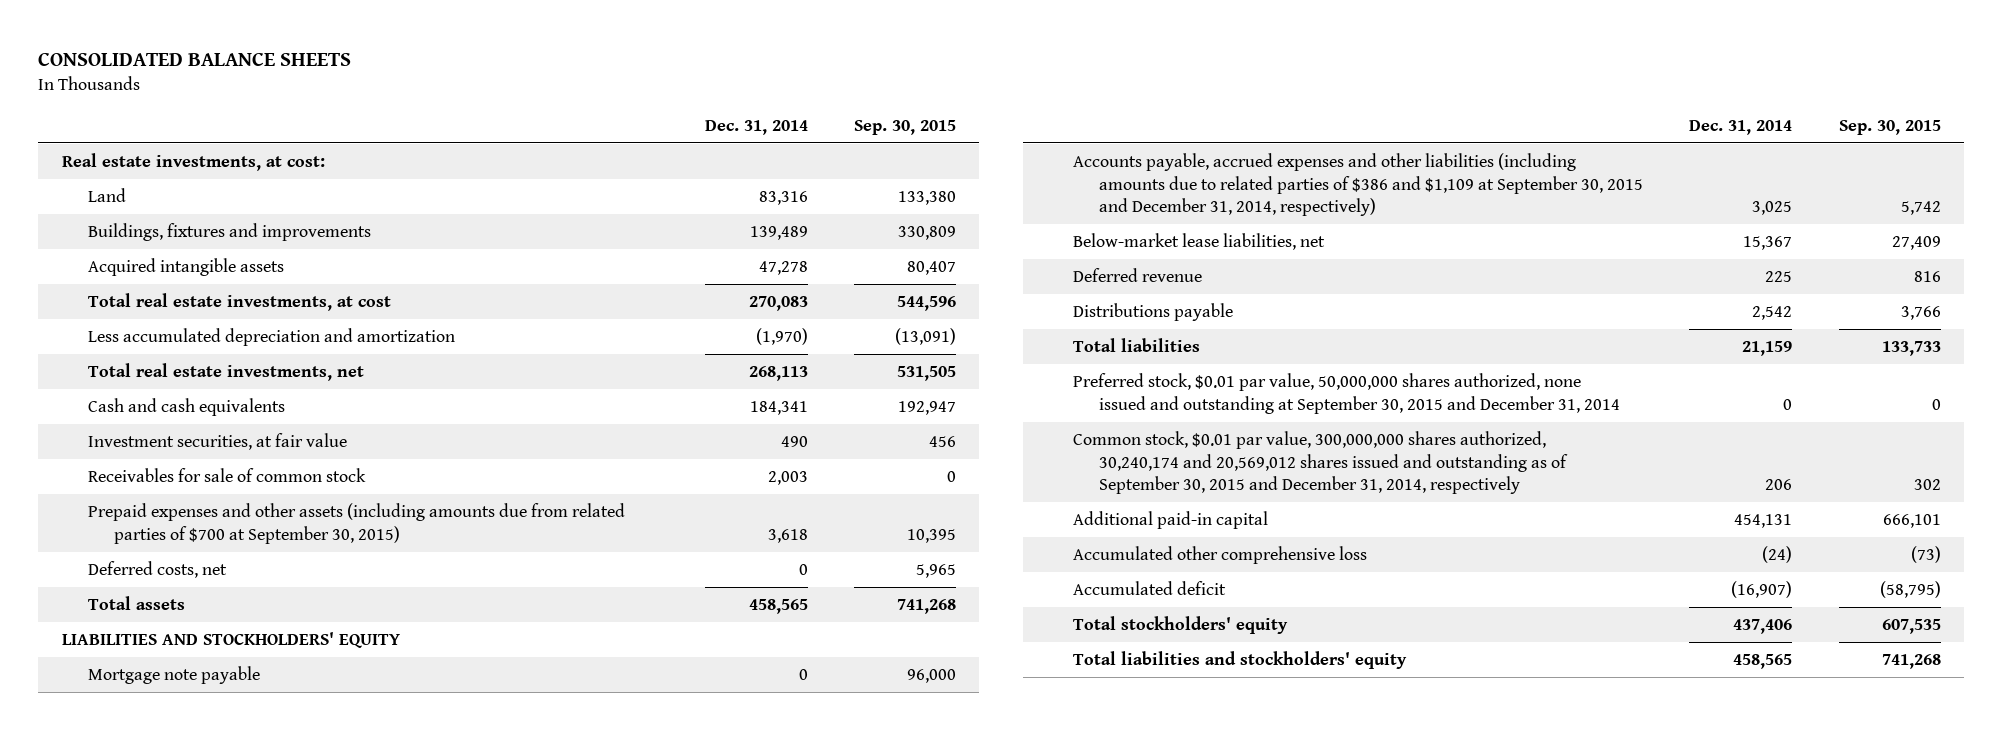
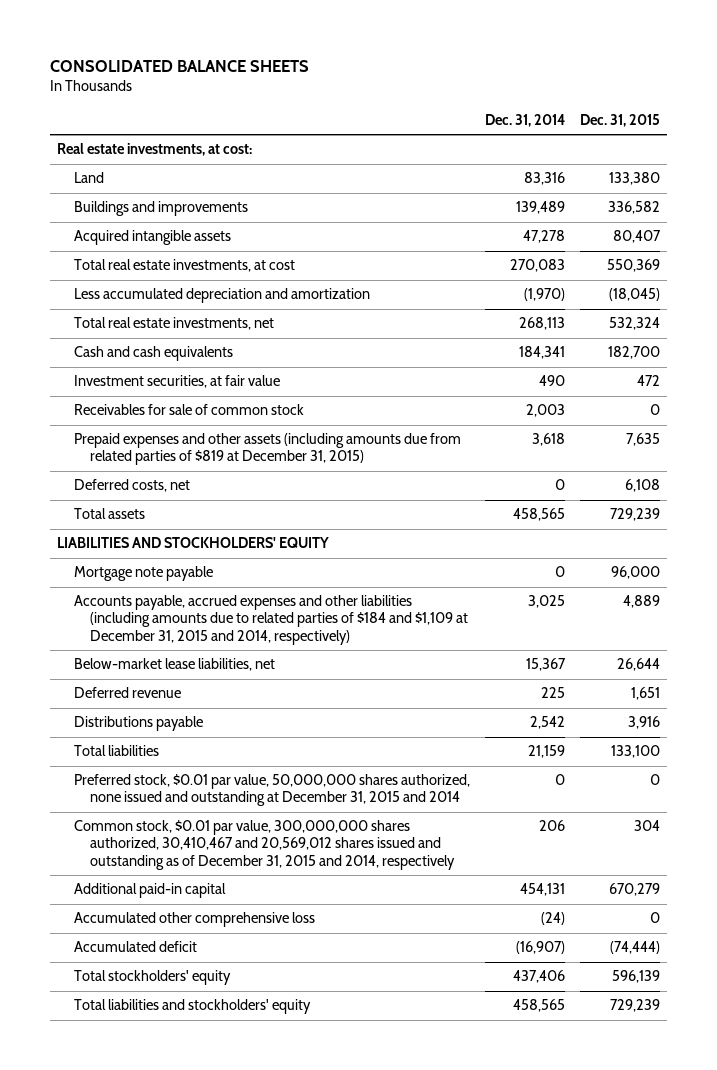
[853,119,956,135] Sep. 30, 2015 -> none
none -> [579,114,660,128] Dec. 31, 2015
[88,222,372,241] Buildings, fixtures and improvements -> [73,201,248,217] Buildings and improvements
[88,502,626,544] Prepaid expenses and other assets (including amounts due from related parties of $700 at September 30, 2015) -> [73,433,461,466] Prepaid expenses and other assets (including amounts due from related parties of $819 at December 31, 2015)
[1072,152,1644,217] Accounts payable, accrued expenses and other liabilities (including amounts due to related parties of $386 and $1,109 at September 30, 2015 and December 31, 2014, respectively) -> [73,595,468,645] Accounts payable, accrued expenses and other liabilities (including amounts due to related parties of $184 and $1,109 at December 31, 2015 and 2014, respectively)
[1072,372,1621,414] Preferred stock, $0.01 par value, 50,000,000 shares authorized, none issued and outstanding at September 30, 2015 and December 31, 2014 -> [73,774,470,807] Preferred stock, $0.01 par value, 50,000,000 shares authorized, none issued and outstanding at December 31, 2015 and 2014
[1072,430,1569,495] Common stock, $0.01 par value, 300,000,000 shares authorized, 30,240,174 and 20,569,012 shares issued and outstanding as of September 30, 2015 and December 31, 2014, respectively -> [73,820,455,870] Common stock, $0.01 par value, 300,000,000 shares authorized, 30,410,467 and 20,569,012 shares issued and outstanding as of December 31, 2015 and 2014, respectively

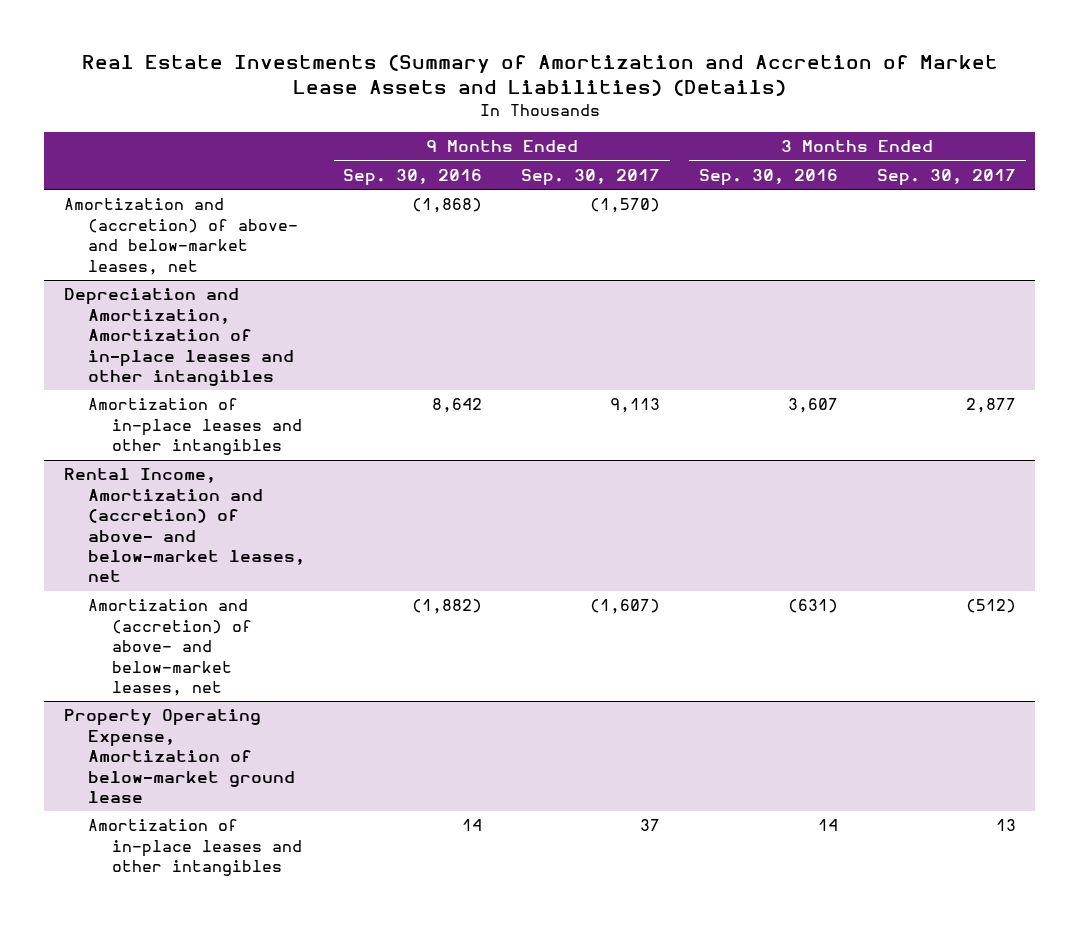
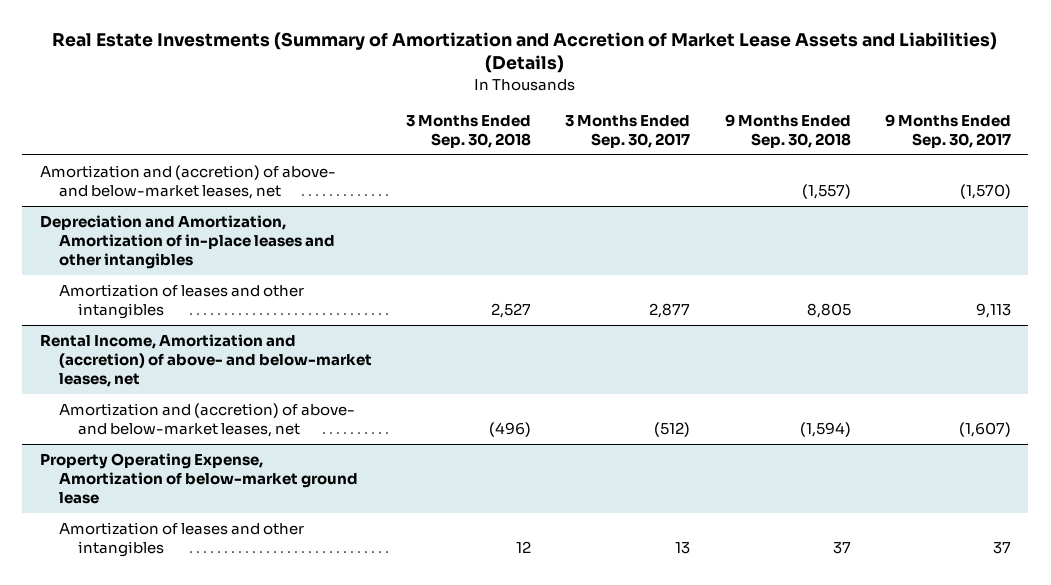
[343,168,483,186] Sep. 30, 2016 -> none
[699,168,839,186] Sep. 30, 2016 -> none
none -> [406,114,532,148] 3 Months Ended Sep. 30, 2018
none -> [724,113,851,148] 9 Months Ended Sep. 30, 2018
[87,398,302,456] Amortization of in-place leases and other intangibles -> [58,283,304,320] Amortization of leases and other intangibles
[87,819,302,877] Amortization of in-place leases and other intangibles -> [58,521,304,558] Amortization of leases and other intangibles

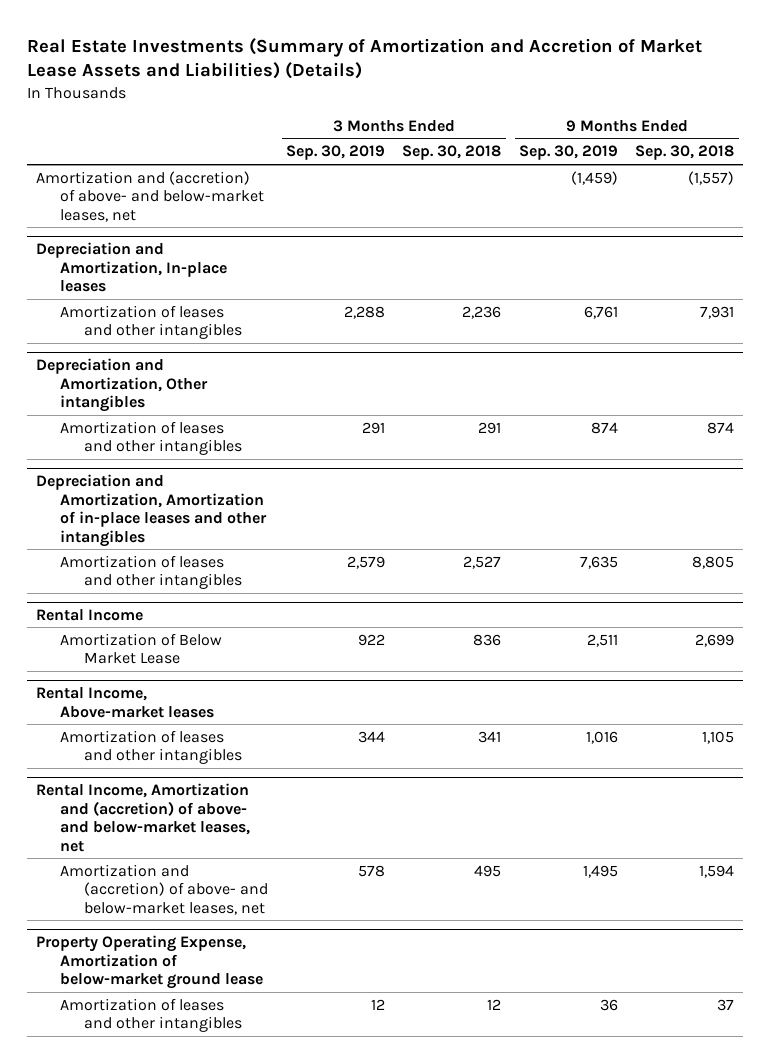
[565,114,691,148] 3 Months Ended Sep. 30, 2017 -> none
[885,113,1012,148] 9 Months Ended Sep. 30, 2017 -> none
none -> [285,145,385,161] Sep. 30, 2019
none -> [518,145,618,161] Sep. 30, 2019
none -> [35,241,227,293] Depreciation and Amortization, In-place leases
none -> [59,304,243,340] Amortization of leases and other intangibles
none -> [35,357,208,413] Depreciation and Amortization, Other intangibles
none -> [59,420,243,456] Amortization of leases and other intangibles
none -> [35,608,143,621] Rental Income
none -> [59,632,222,665] Amortization of Below Market Lease
none -> [35,686,214,718] Rental Income, Above-market leases
none -> [59,729,243,765] Amortization of leases and other intangibles
[489,422,532,438] (496) -> [474,864,502,877] 495
[799,422,851,438] (1,594) -> [699,864,735,878] 1,594

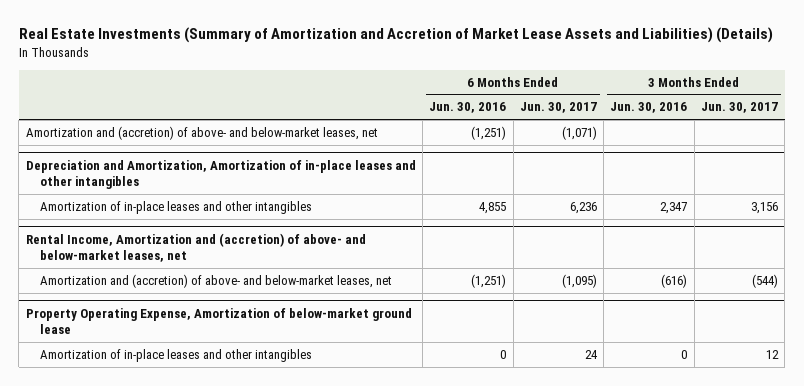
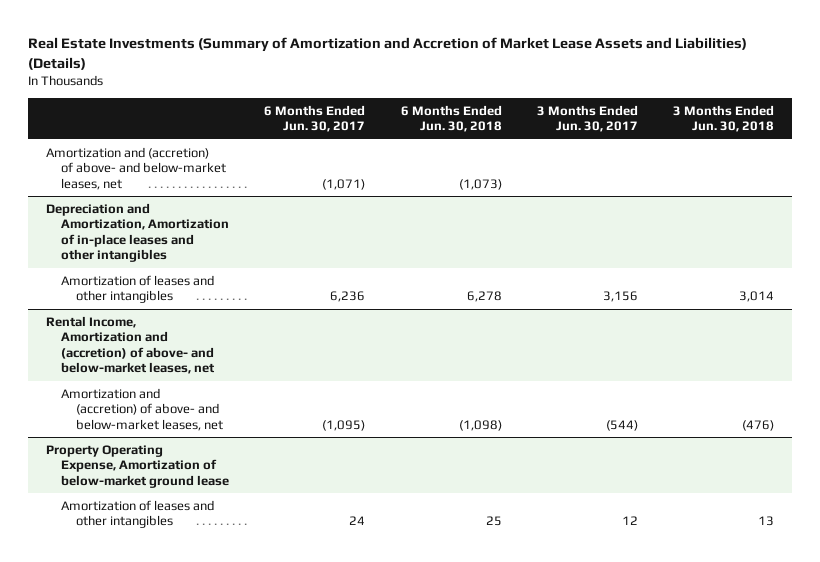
[429,102,507,114] Jun. 30, 2016 -> none
[610,102,688,114] Jun. 30, 2016 -> none
none -> [400,104,502,133] 6 Months Ended Jun. 30, 2018
none -> [673,104,775,133] 3 Months Ended Jun. 30, 2018
[40,200,313,214] Amortization of in-place leases and other intangibles -> [60,274,214,304] Amortization of leases and other intangibles
[40,348,313,362] Amortization of in-place leases and other intangibles -> [60,499,214,529] Amortization of leases and other intangibles

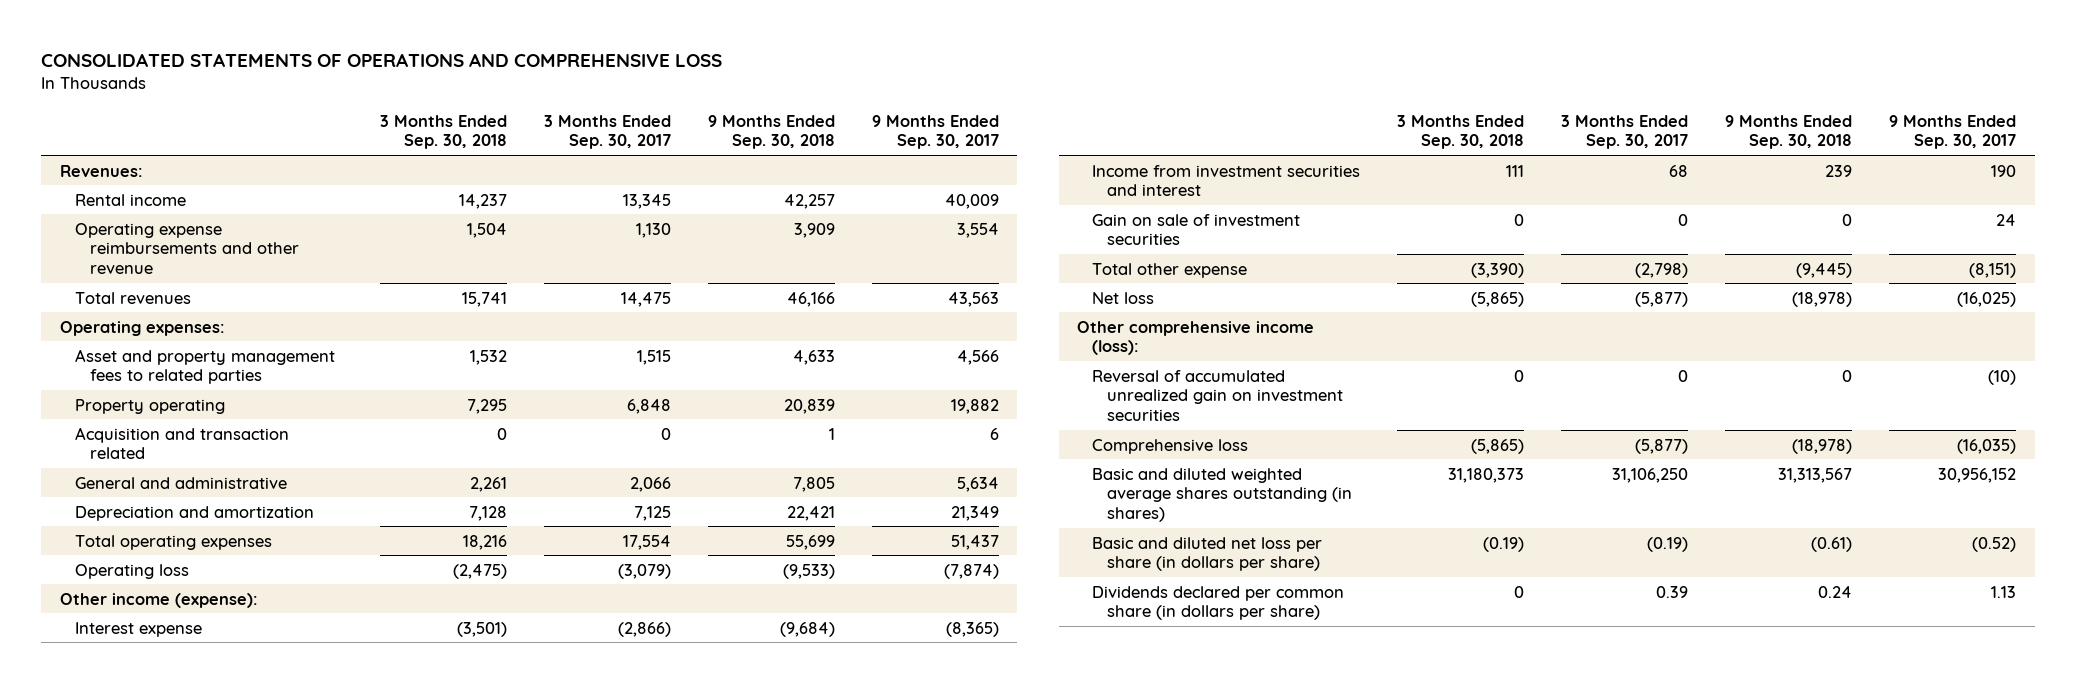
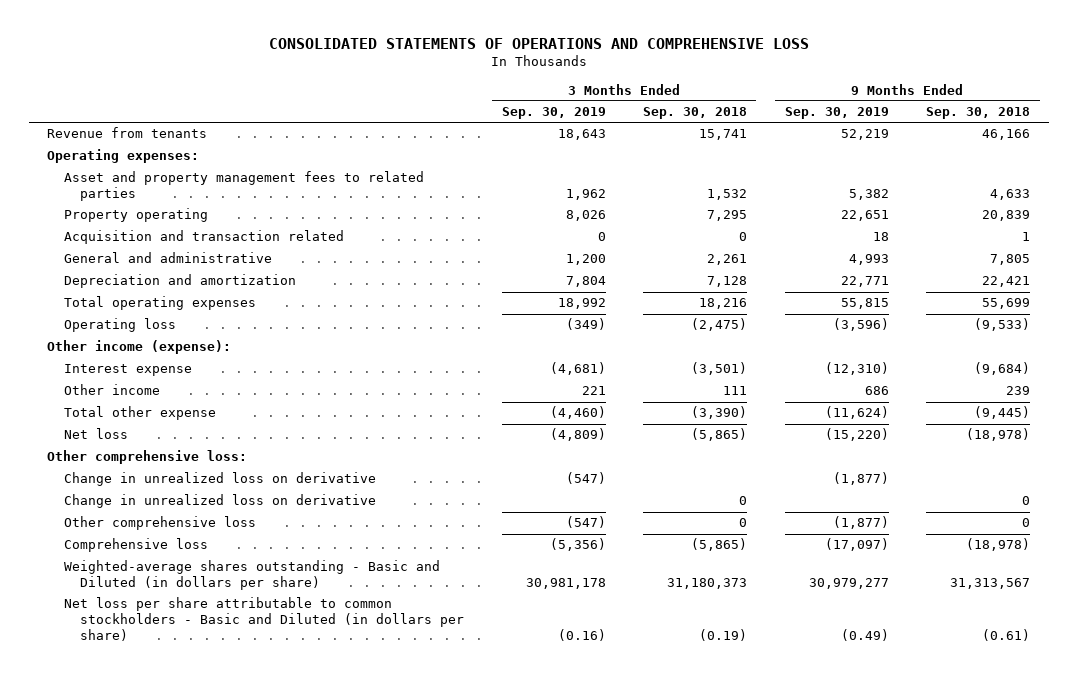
[543,114,671,150] 3 Months Ended Sep. 30, 2017 -> none
[871,114,999,150] 9 Months Ended Sep. 30, 2017 -> none
none -> [501,107,606,120] Sep. 30, 2019
none -> [784,107,889,120] Sep. 30, 2019
[59,164,143,177] Revenues: -> none
[74,193,186,206] Rental income -> none
[74,222,299,275] Operating expense reimbursements and other revenue -> none
[74,291,191,304] Total revenues -> [47,127,208,139] Revenue from tenants
[1092,213,1301,246] Gain on sale of investment securities -> none
[1092,164,1361,197] Income from investment securities and interest -> [63,384,160,396] Other income
[1092,369,1344,422] Reversal of accumulated unrealized gain on investment securities -> none
[1077,320,1315,356] Other comprehensive income (loss): -> [47,450,248,465] Other comprehensive loss:
none -> [63,472,376,487] Change in unrealized loss on derivative
none -> [63,494,376,509] Change in unrealized loss on derivative
none -> [63,516,256,531] Other comprehensive loss
[1092,585,1345,621] Dividends declared per common share (in dollars per share) -> none
[1092,467,1353,523] Basic and diluted weighted average shares outstanding (in shares) -> [63,560,440,591] Weighted-average shares outstanding - Basic and Diluted (in dollars per share)
[1092,536,1323,572] Basic and diluted net loss per share (in dollars per share) -> [63,597,464,642] Net loss per share attributable to common stockholders - Basic and Diluted (in dollars per share)

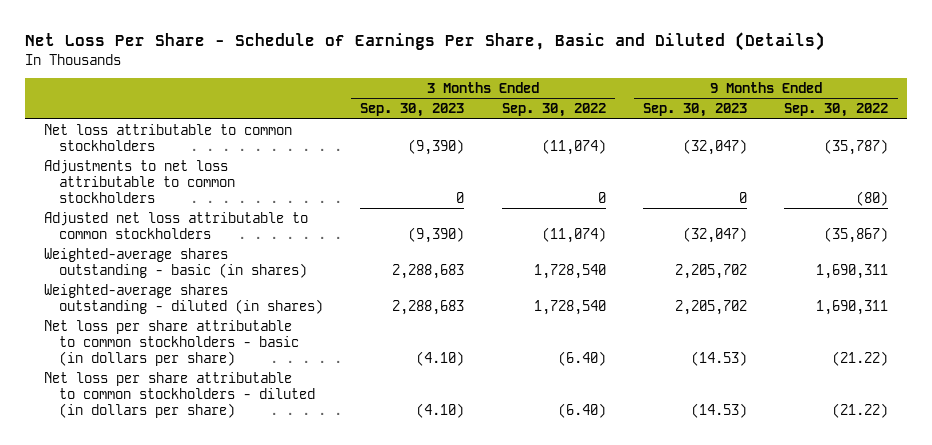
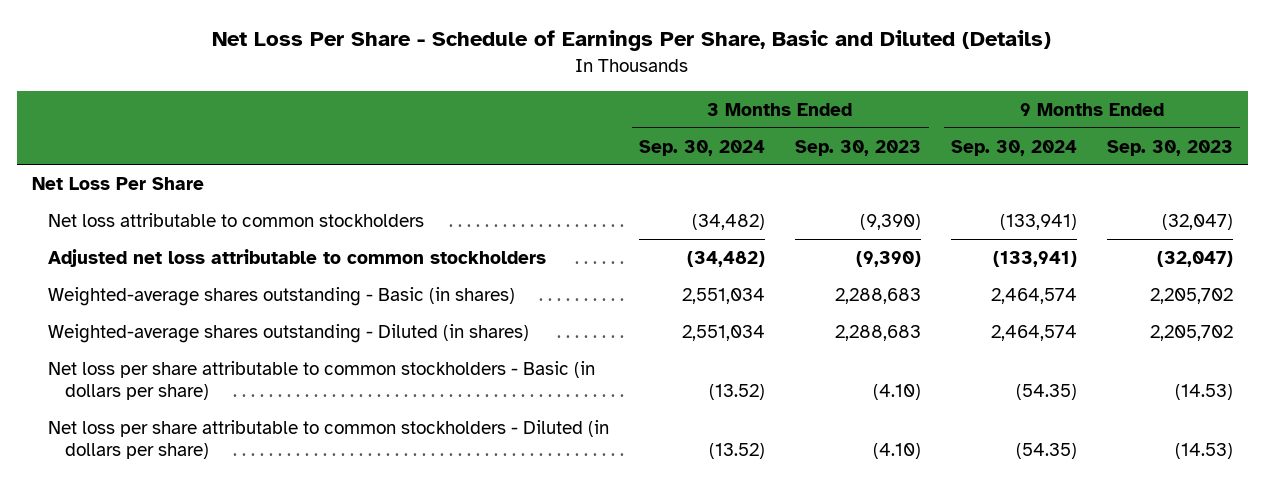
[501,103,606,118] Sep. 30, 2022 -> none
[784,103,889,118] Sep. 30, 2022 -> none
none -> [639,139,766,156] Sep. 30, 2024
none -> [951,139,1078,156] Sep. 30, 2024
none -> [31,176,204,190] Net Loss Per Share
[43,159,236,203] Adjustments to net loss attributable to common stockholders -> none
[43,247,308,278] Weighted-average shares outstanding - basic (in shares) -> [48,286,516,306] Weighted-average shares outstanding - Basic (in shares)
[43,283,324,314] Weighted-average shares outstanding - diluted (in shares) -> [48,323,530,343] Weighted-average shares outstanding - Diluted (in shares)
[43,319,300,366] Net loss per share attributable to common stockholders - basic (in dollars per share) -> [48,360,596,400] Net loss per share attributable to common stockholders - Basic (in dollars per share)
[43,371,316,418] Net loss per share attributable to common stockholders - diluted (in dollars per share) -> [48,419,610,459] Net loss per share attributable to common stockholders - Diluted (in dollars per share)

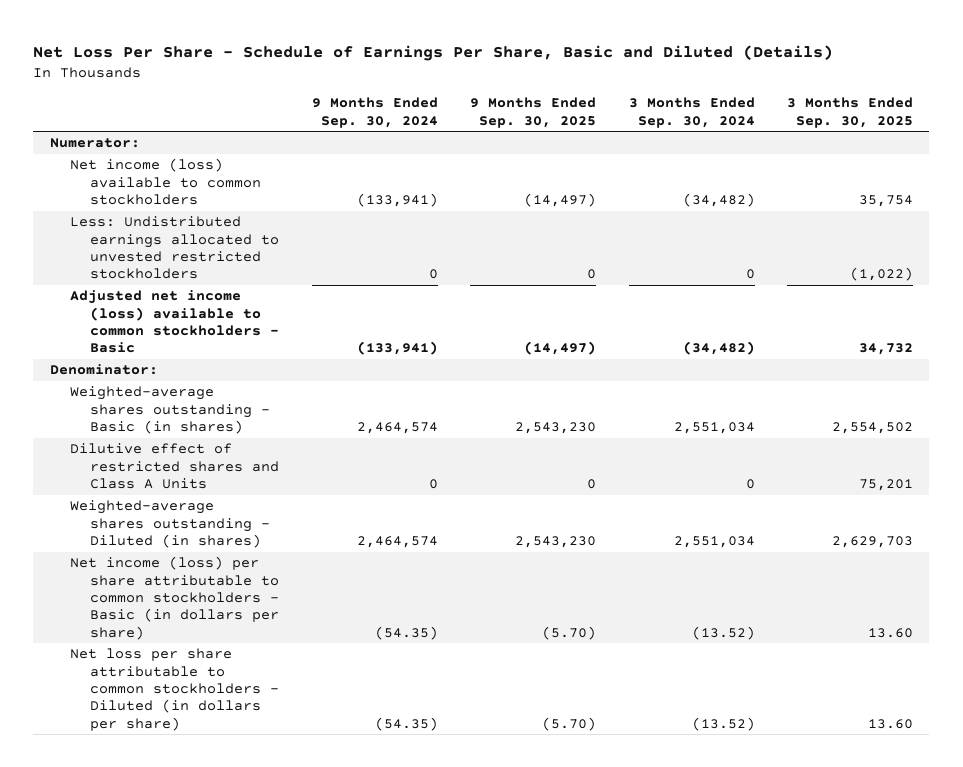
[795,139,922,156] Sep. 30, 2023 -> none
[1106,139,1233,156] Sep. 30, 2023 -> none
none -> [470,97,597,128] 9 Months Ended Sep. 30, 2025
none -> [787,97,914,128] 3 Months Ended Sep. 30, 2025
[31,176,204,190] Net Loss Per Share -> none
none -> [49,138,140,149] Numerator:
[48,212,425,227] Net loss attributable to common stockholders -> [69,158,262,206] Net income (loss) available to common stockholders
none -> [69,216,280,280] Less: Undistributed earnings allocated to unvested restricted stockholders
[48,248,547,267] Adjusted net loss attributable to common stockholders -> [69,290,280,354] Adjusted net income (loss) available to common stockholders - Basic
none -> [49,364,158,376] Denominator:
none -> [69,443,280,490] Dilutive effect of restricted shares and Class A Units
[48,360,596,400] Net loss per share attributable to common stockholders - Basic (in dollars per share) -> [69,556,280,640] Net income (loss) per share attributable to common stockholders - Basic (in dollars per share)

